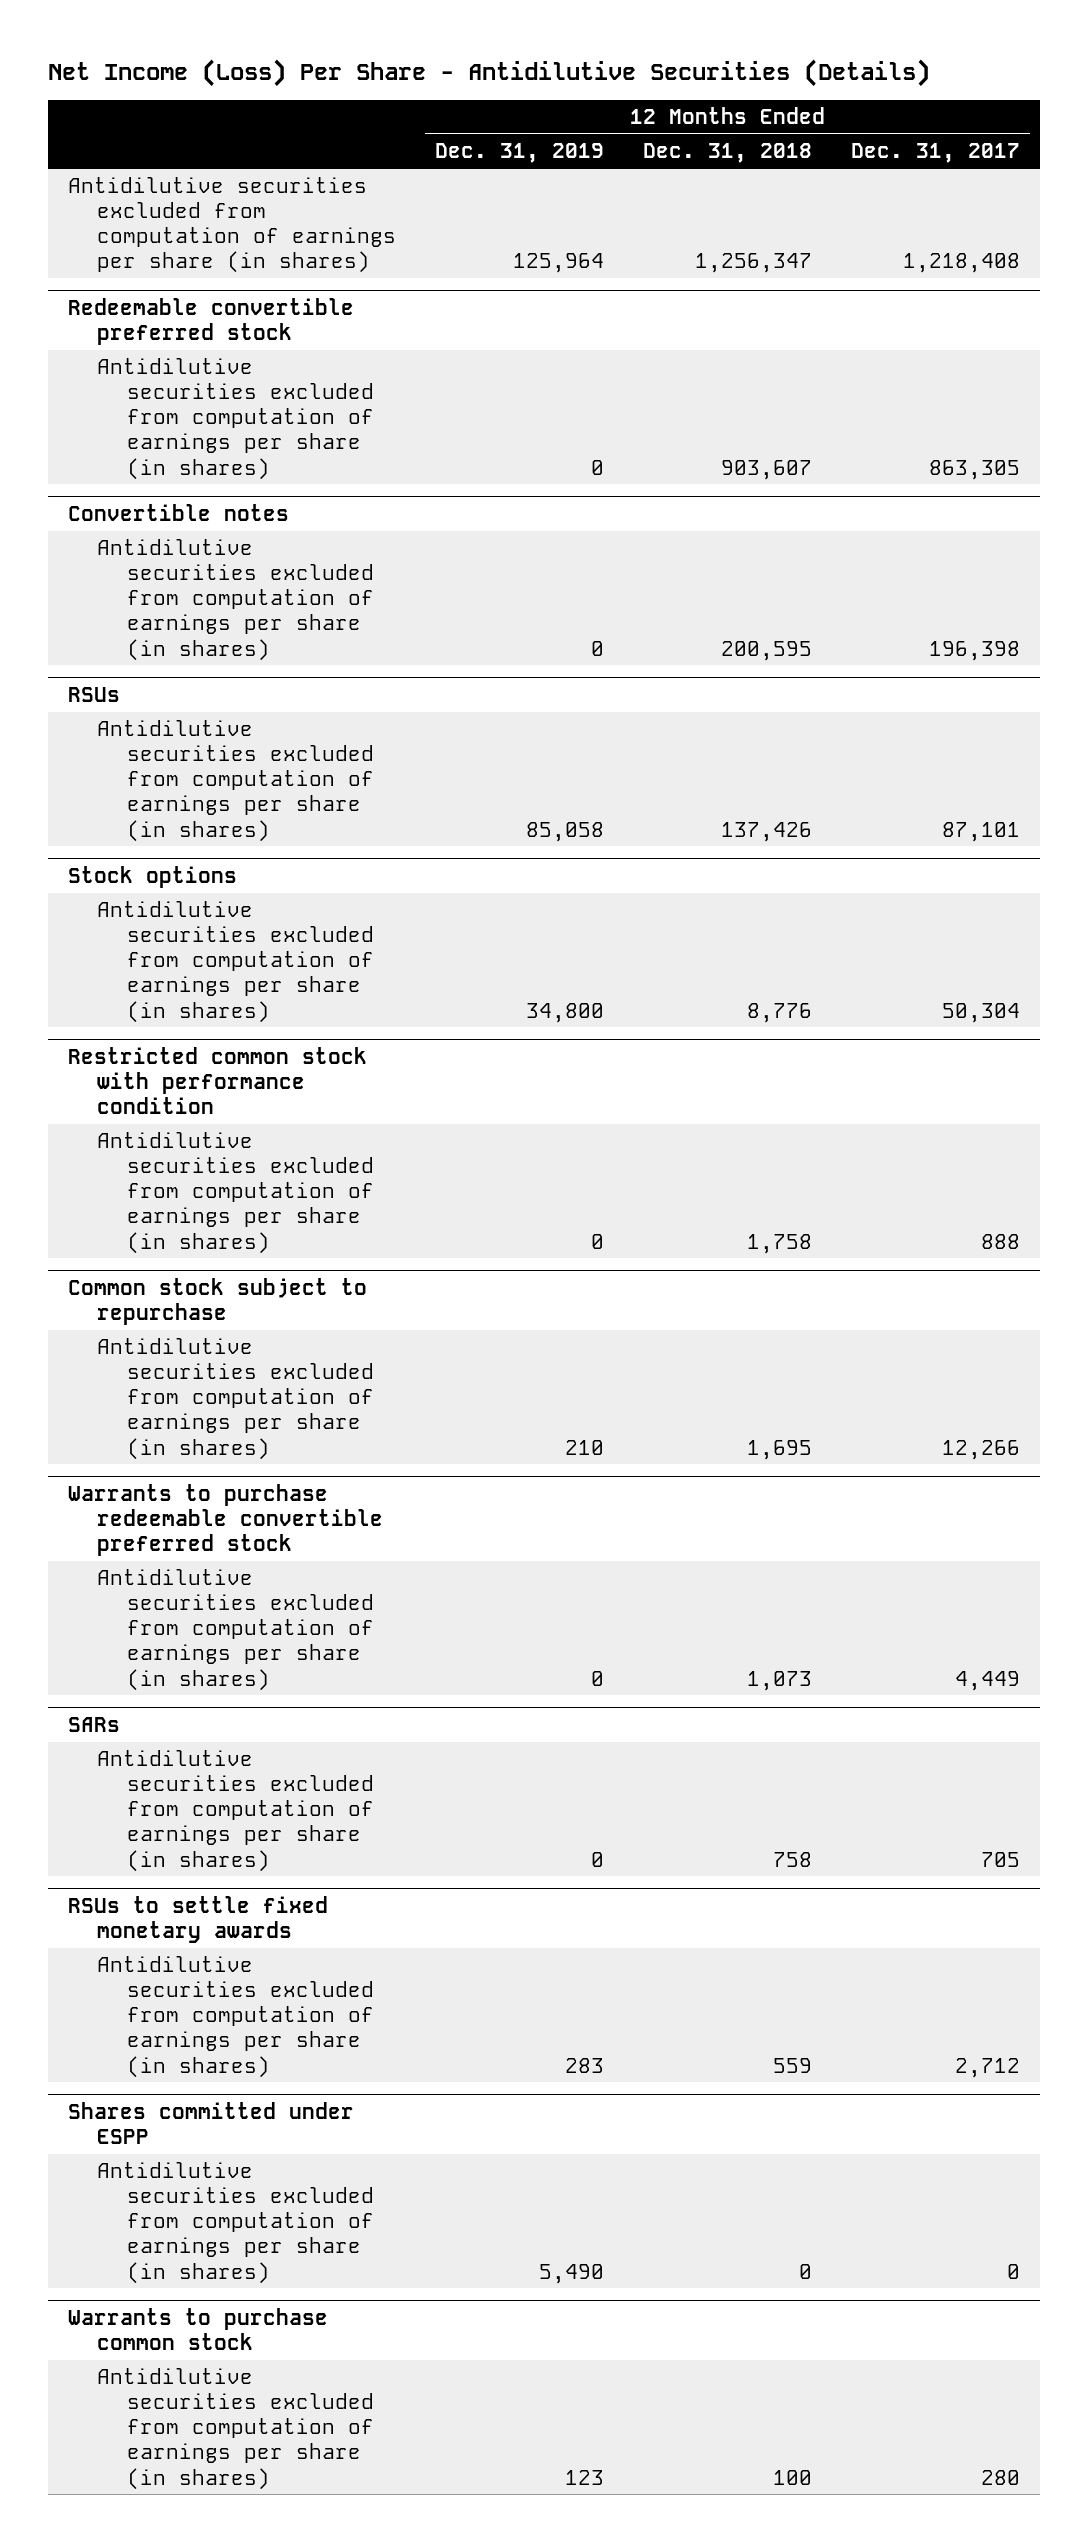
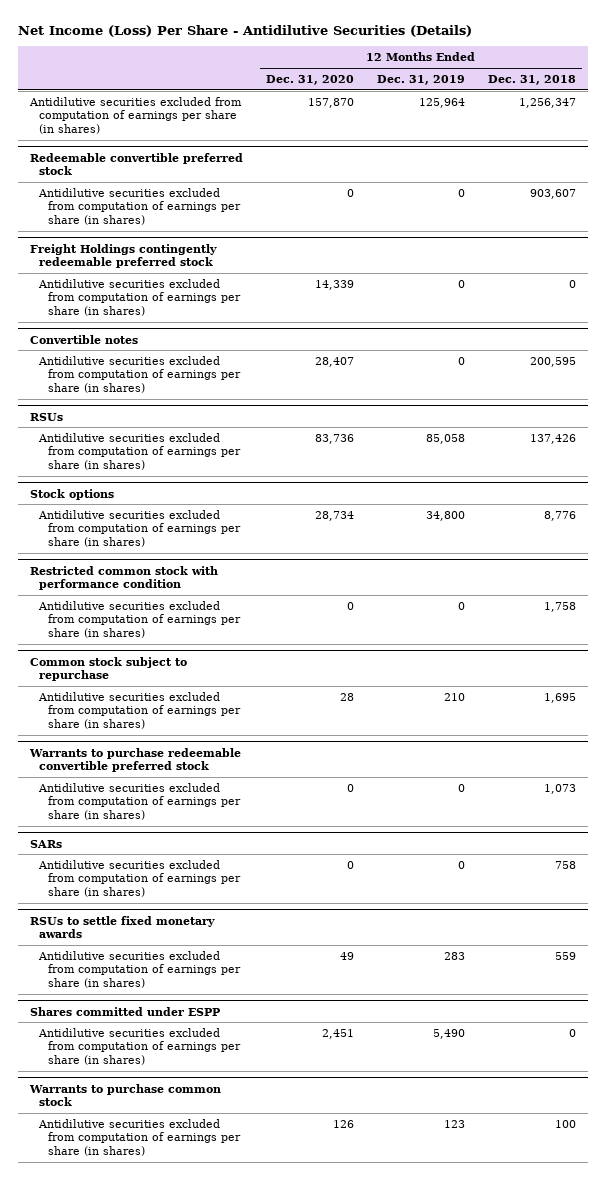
[851,143,1021,164] Dec. 31, 2017 -> none
none -> [265,75,354,86] Dec. 31, 2020
none -> [29,243,217,269] Freight Holdings contingently redeemable preferred stock
none -> [37,278,241,316] Antidilutive securities excluded from computation of earnings per share (in shares)

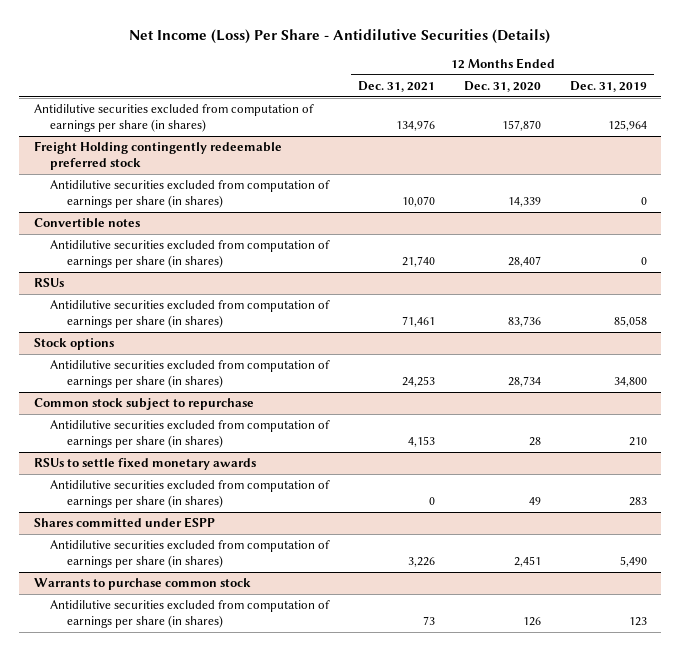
[488,75,577,86] Dec. 31, 2018 -> none
none -> [358,80,436,92] Dec. 31, 2021
[37,187,241,225] Antidilutive securities excluded from computation of earnings per share (in shares) -> none
[29,243,217,269] Freight Holdings contingently redeemable preferred stock -> none
[29,152,243,176] Redeemable convertible preferred stock -> [33,141,282,170] Freight Holding contingently redeemable preferred stock
[29,565,218,591] Restricted common stock with performance condition -> none
[37,600,241,638] Antidilutive securities excluded from computation of earnings per share (in shares) -> none
[28,747,241,773] Warrants to purchase redeemable convertible preferred stock -> none
[37,782,241,820] Antidilutive securities excluded from computation of earnings per share (in shares) -> none
[29,839,62,848] SARs -> none
[37,859,241,897] Antidilutive securities excluded from computation of earnings per share (in shares) -> none

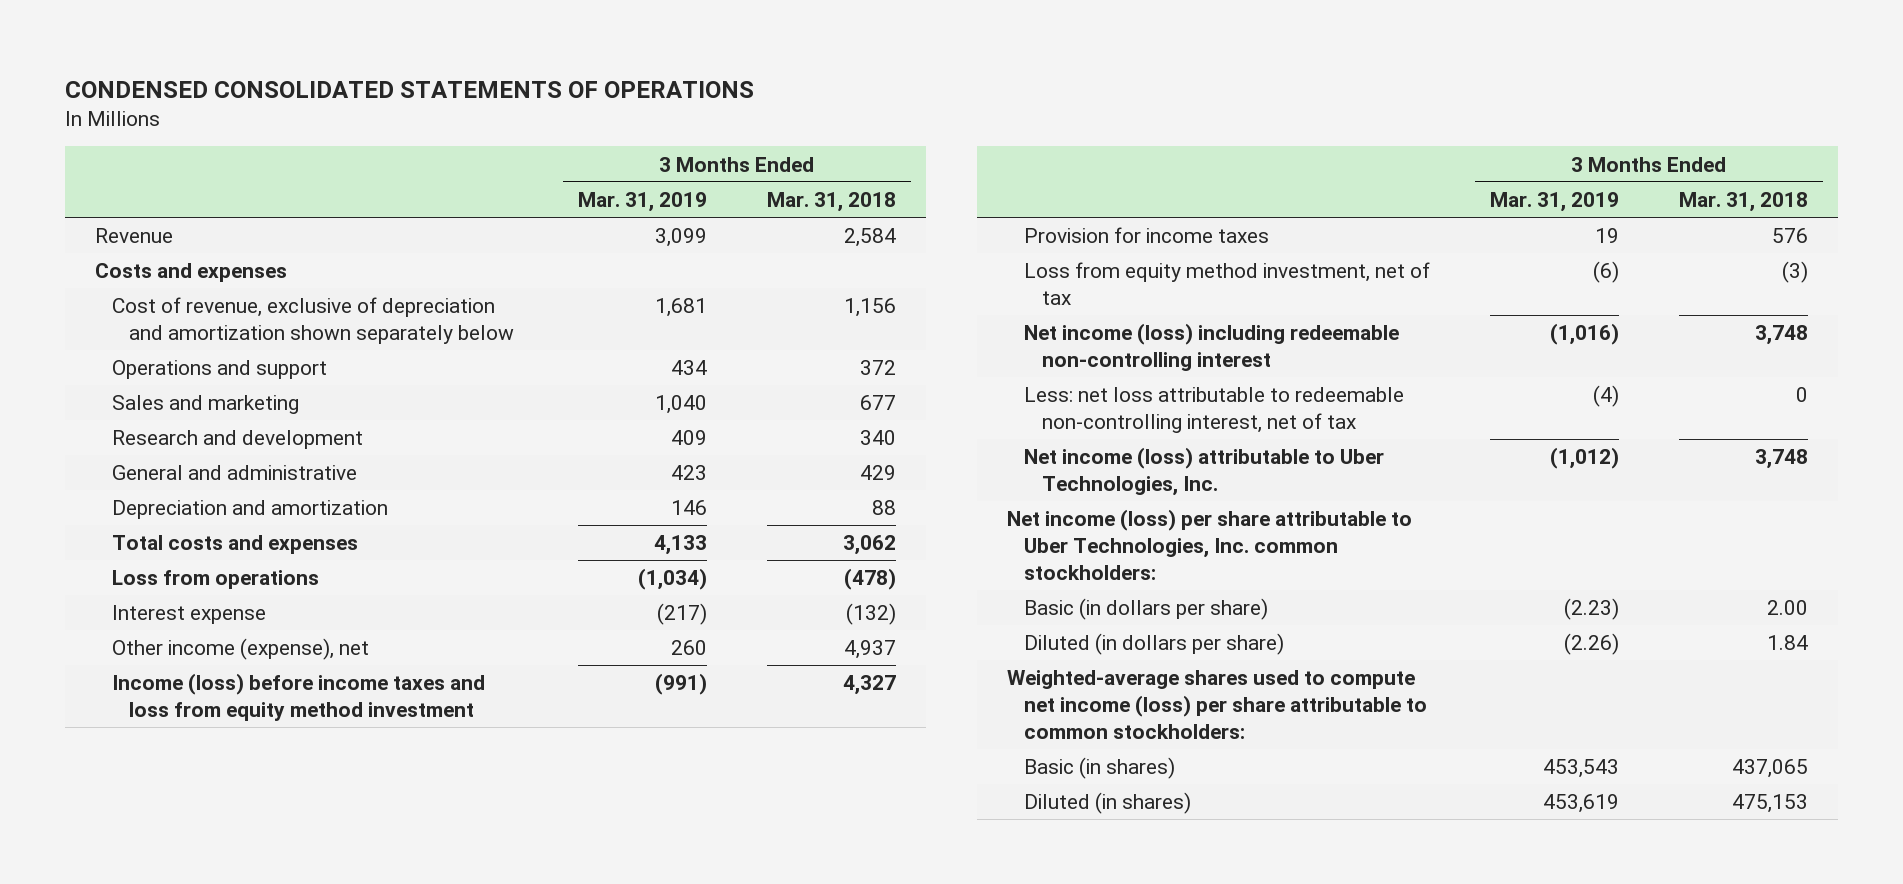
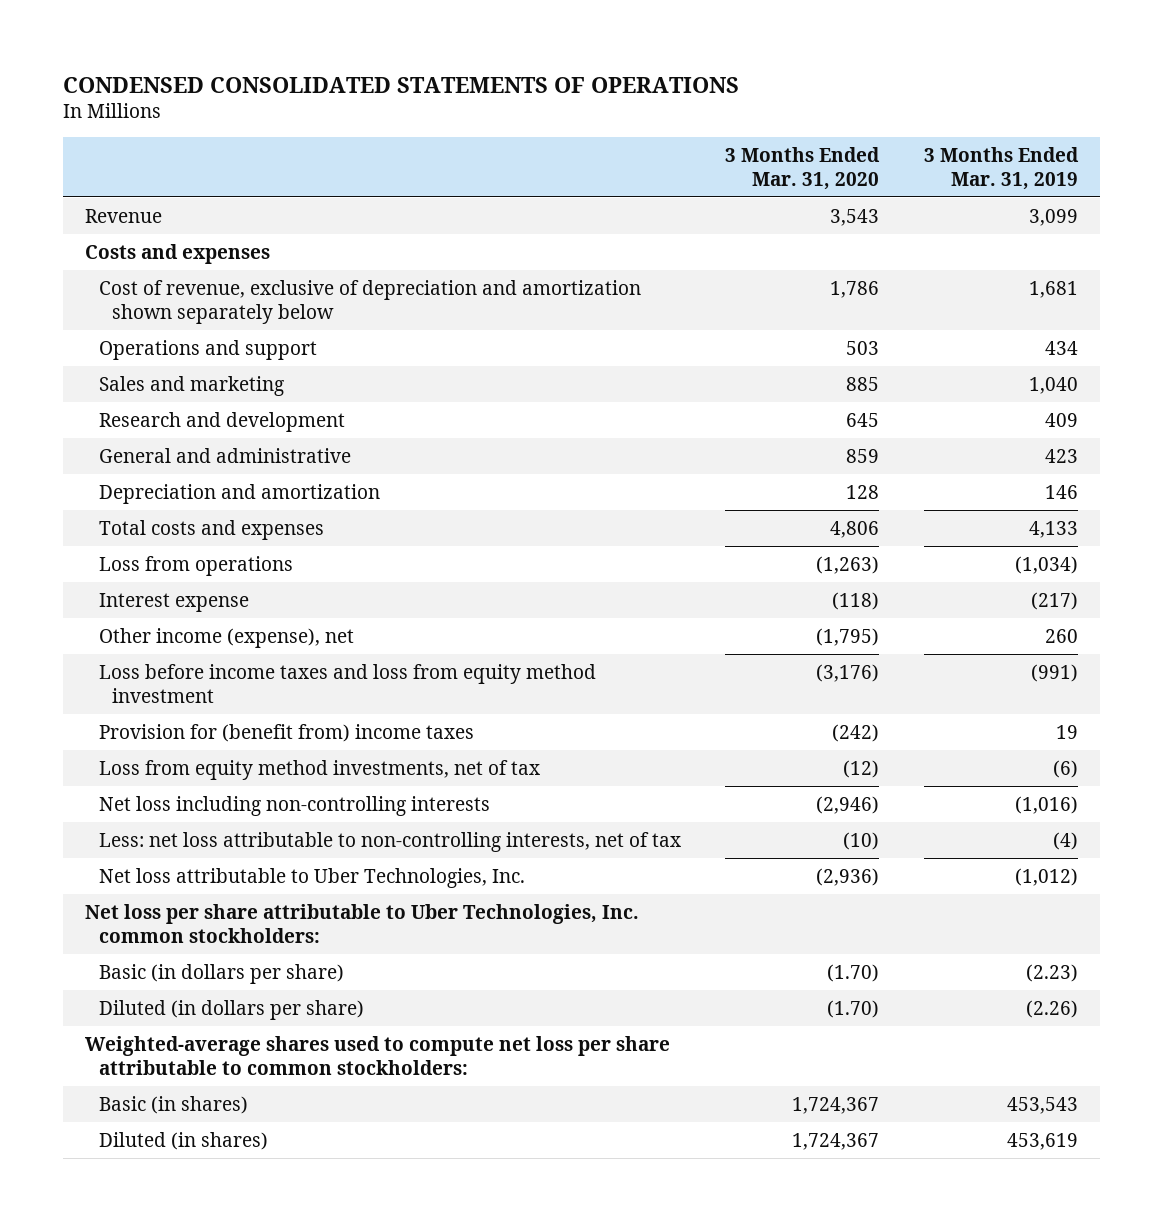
[766,192,896,213] Mar. 31, 2018 -> none
none -> [725,146,881,190] 3 Months Ended Mar. 31, 2020
[112,673,486,722] Income (loss) before income taxes and loss from equity method investment -> [98,663,596,703] Loss before income taxes and loss from equity method investment
[1024,227,1270,244] Provision for income taxes -> [98,723,474,742] Provision for (benefit from) income taxes
[1024,262,1431,306] Loss from equity method investment, net of tax -> [98,759,540,780] Loss from equity method investments, net of tax
[1024,323,1400,372] Net income (loss) including redeemable non-controlling interest -> [98,795,490,816] Net loss including non-controlling interests
[1024,387,1405,434] Less: net loss attributable to redeemable non-controlling interest, net of tax -> [98,831,681,852] Less: net loss attributable to non-controlling interests, net of tax
[1024,447,1385,497] Net income (loss) attributable to Uber Technologies, Inc. -> [98,867,525,888] Net loss attributable to Uber Technologies, Inc.
[1007,509,1413,580] Net income (loss) per share attributable to Uber Technologies, Inc. common stockholders: -> [85,903,640,943] Net loss per share attributable to Uber Technologies, Inc. common stockholders:
[1007,670,1428,739] Weighted-average shares used to compute net income (loss) per share attributable to common stockholders: -> [85,1035,671,1075] Weighted-average shares used to compute net loss per share attributable to common stockholders:

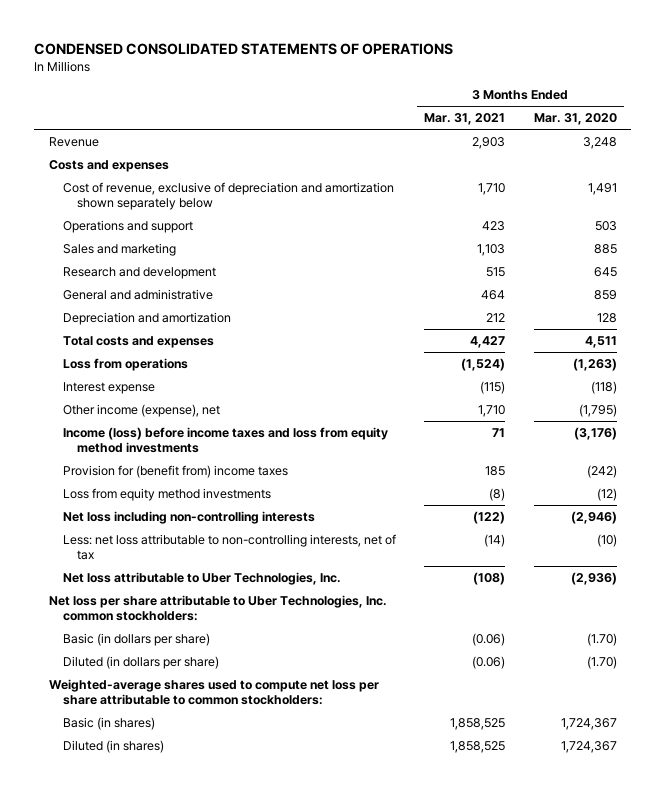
[923,146,1079,190] 3 Months Ended Mar. 31, 2019 -> none
none -> [424,113,506,126] Mar. 31, 2021
[830,208,880,226] 3,543 -> [582,136,617,149] 3,248
[830,280,880,298] 1,786 -> [587,182,617,195] 1,491
[830,520,880,538] 4,806 -> [584,335,617,348] 4,511
[98,663,596,703] Loss before income taxes and loss from equity method investment -> [62,426,388,453] Income (loss) before income taxes and loss from equity method investments
[98,759,540,780] Loss from equity method investments, net of tax -> [62,487,271,501] Loss from equity method investments

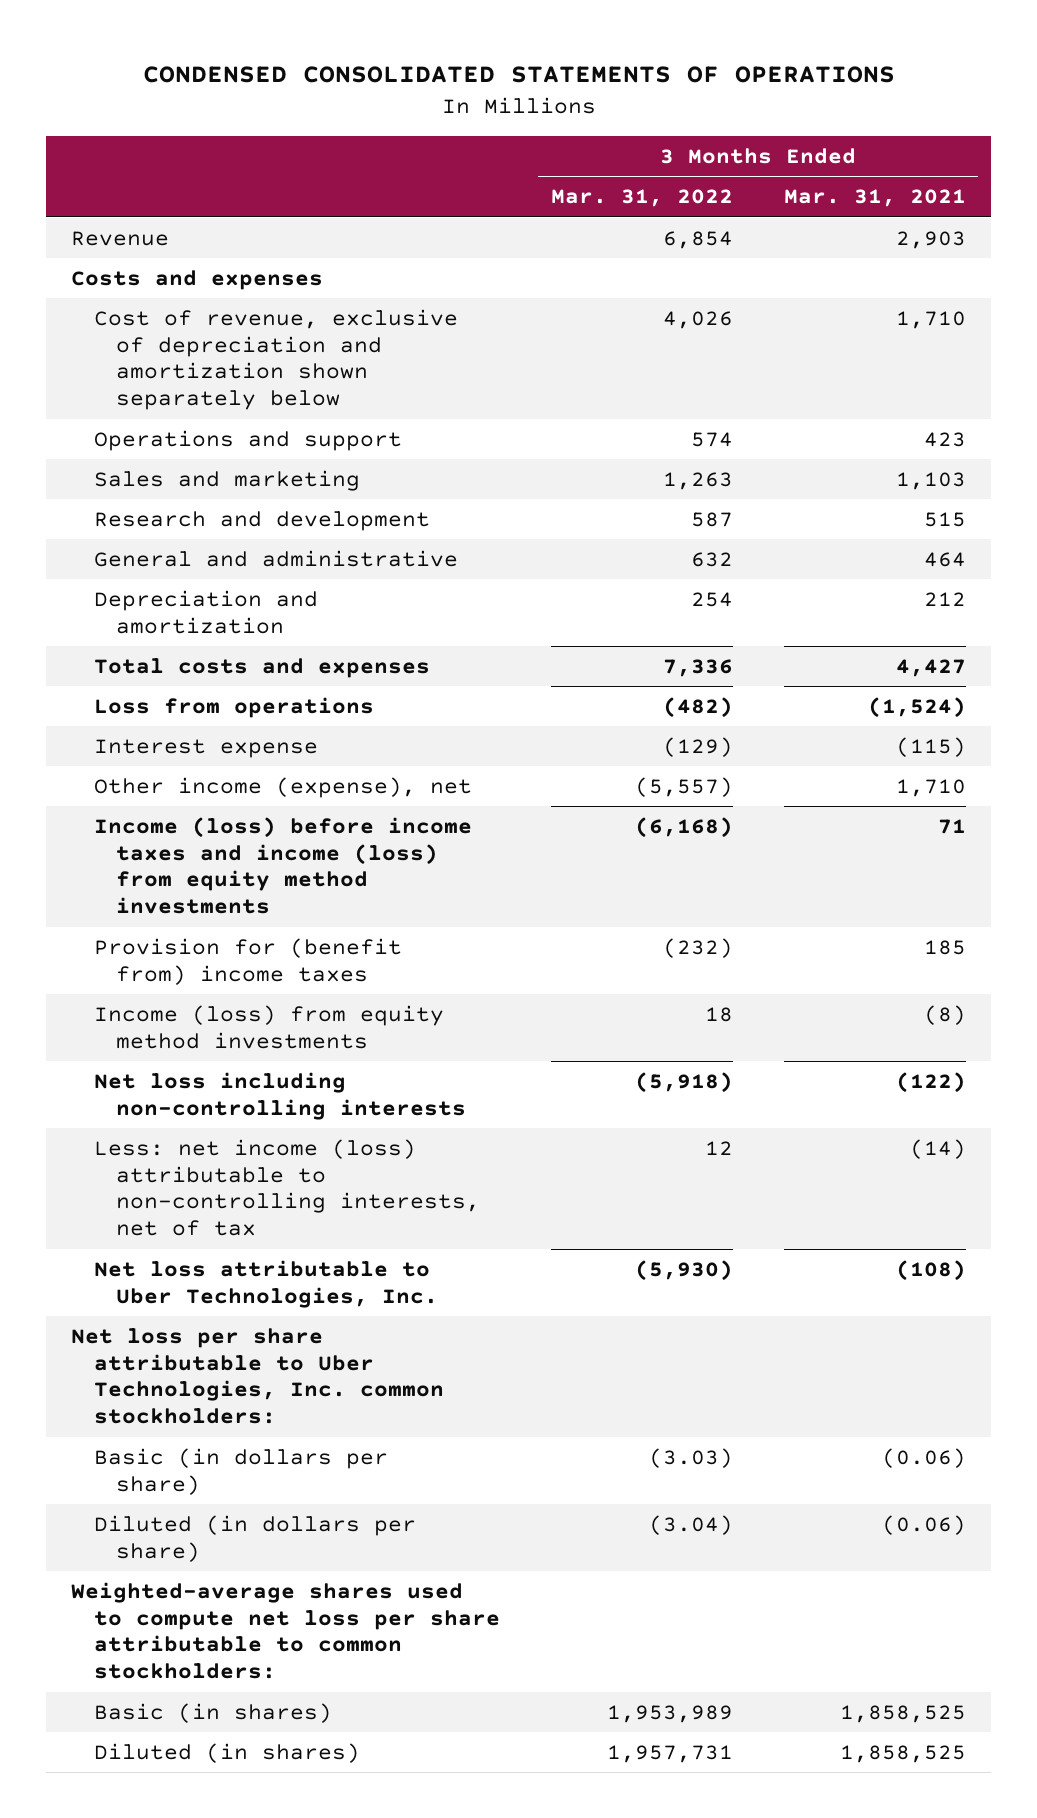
[533,113,617,126] Mar. 31, 2020 -> none
none -> [550,189,733,208] Mar. 31, 2022
[62,426,388,453] Income (loss) before income taxes and loss from equity method investments -> [93,817,472,915] Income (loss) before income taxes and income (loss) from equity method investments
[62,487,271,501] Loss from equity method investments -> [93,1005,444,1049] Income (loss) from equity method investments
[62,533,396,560] Less: net loss attributable to non-controlling interests, net of tax -> [93,1139,481,1237] Less: net income (loss) attributable to non-controlling interests, net of tax

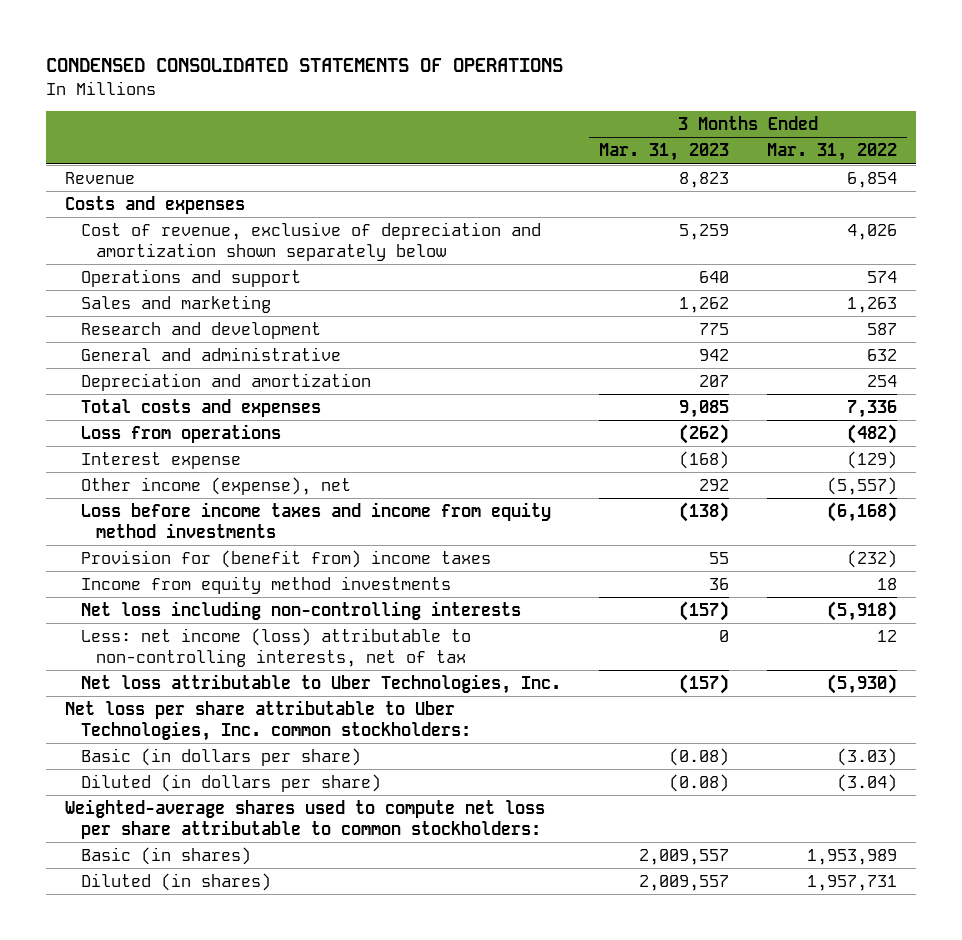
[783,189,966,208] Mar. 31, 2021 -> none
none -> [598,143,729,162] Mar. 31, 2023
[93,817,472,915] Income (loss) before income taxes and income (loss) from equity method investments -> [80,501,551,538] Loss before income taxes and income from equity method investments
[93,1005,444,1049] Income (loss) from equity method investments -> [80,575,451,594] Income from equity method investments

